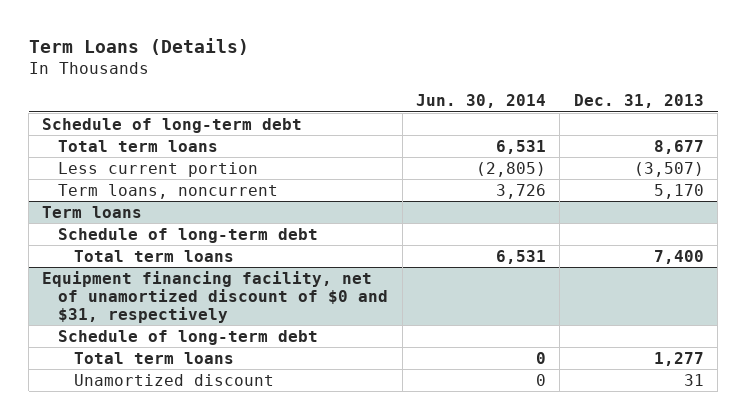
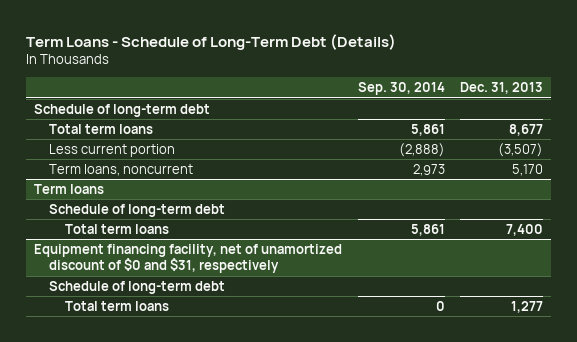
[28,37,249,55] Term Loans (Details) -> [26,33,397,50] Term Loans - Schedule of Long-Term Debt (Details)
[415,94,546,109] Jun. 30, 2014 -> none
none -> [357,82,445,96] Sep. 30, 2014
[73,373,274,386] Unamortized discount -> none

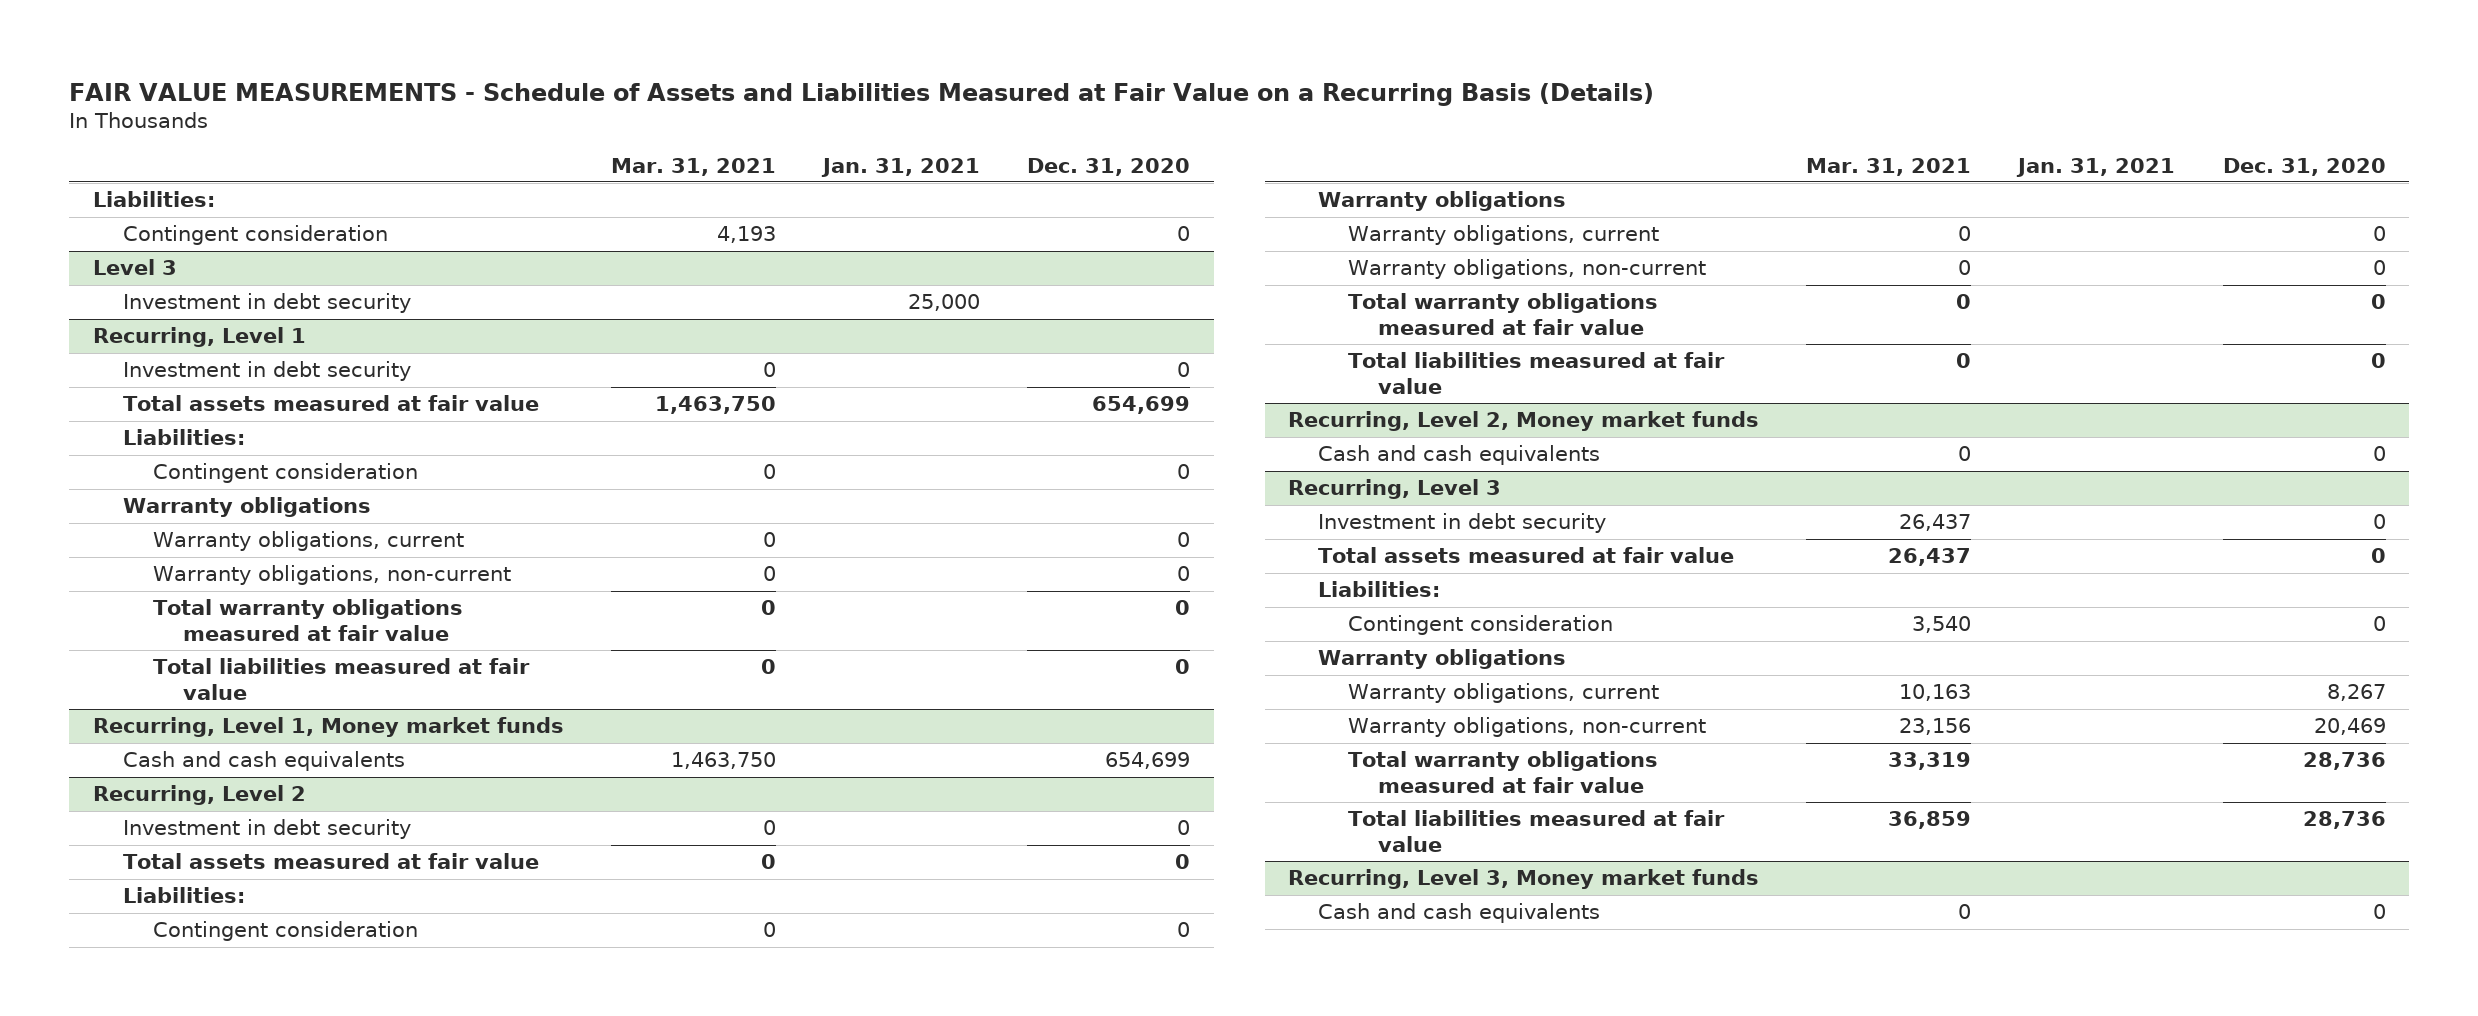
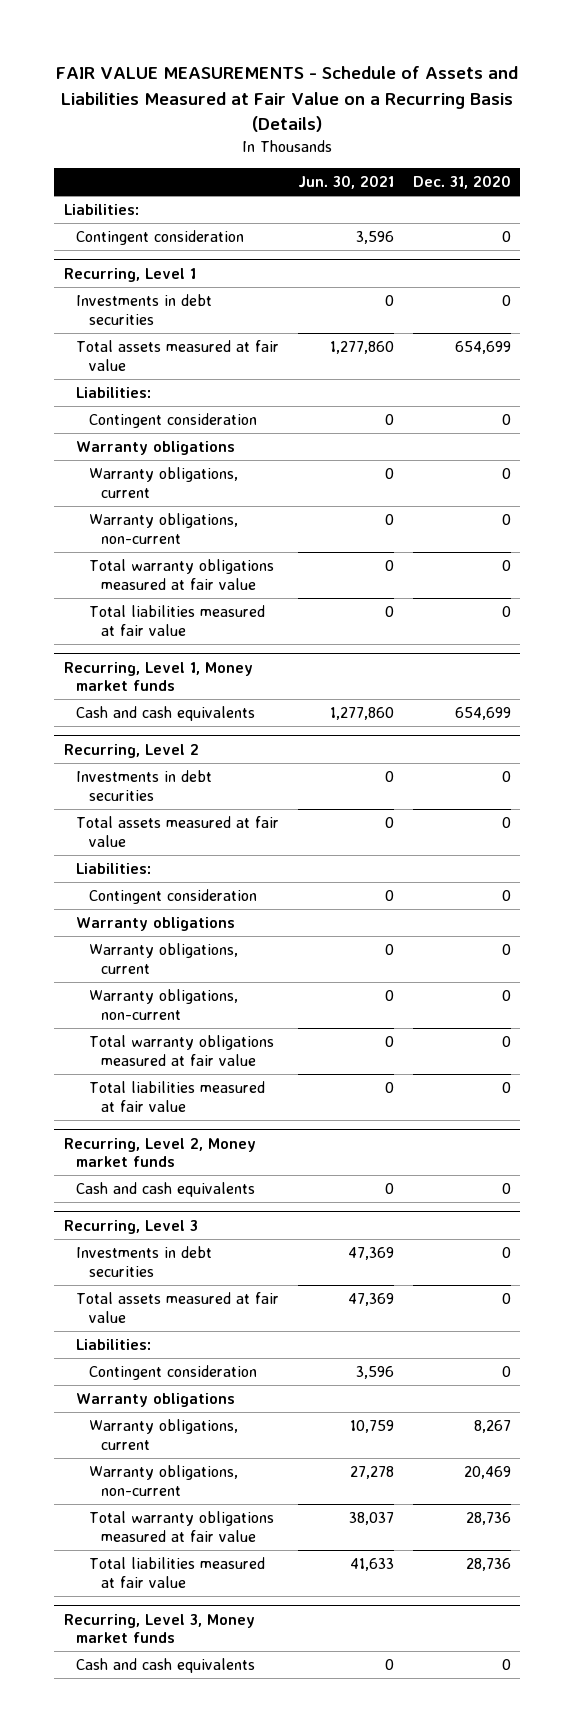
[610,157,776,176] Mar. 31, 2021 -> none
[820,157,980,177] Jan. 31, 2021 -> none
none -> [298,174,395,189] Jun. 30, 2021
[92,259,177,276] Level 3 -> none
[122,293,411,314] Investment in debt security -> none
[122,361,411,382] Investment in debt security -> [76,294,213,325] Investments in debt securities
[122,819,411,840] Investment in debt security -> [76,770,213,801] Investments in debt securities
[1318,513,1607,534] Investment in debt security -> [76,1246,213,1277] Investments in debt securities

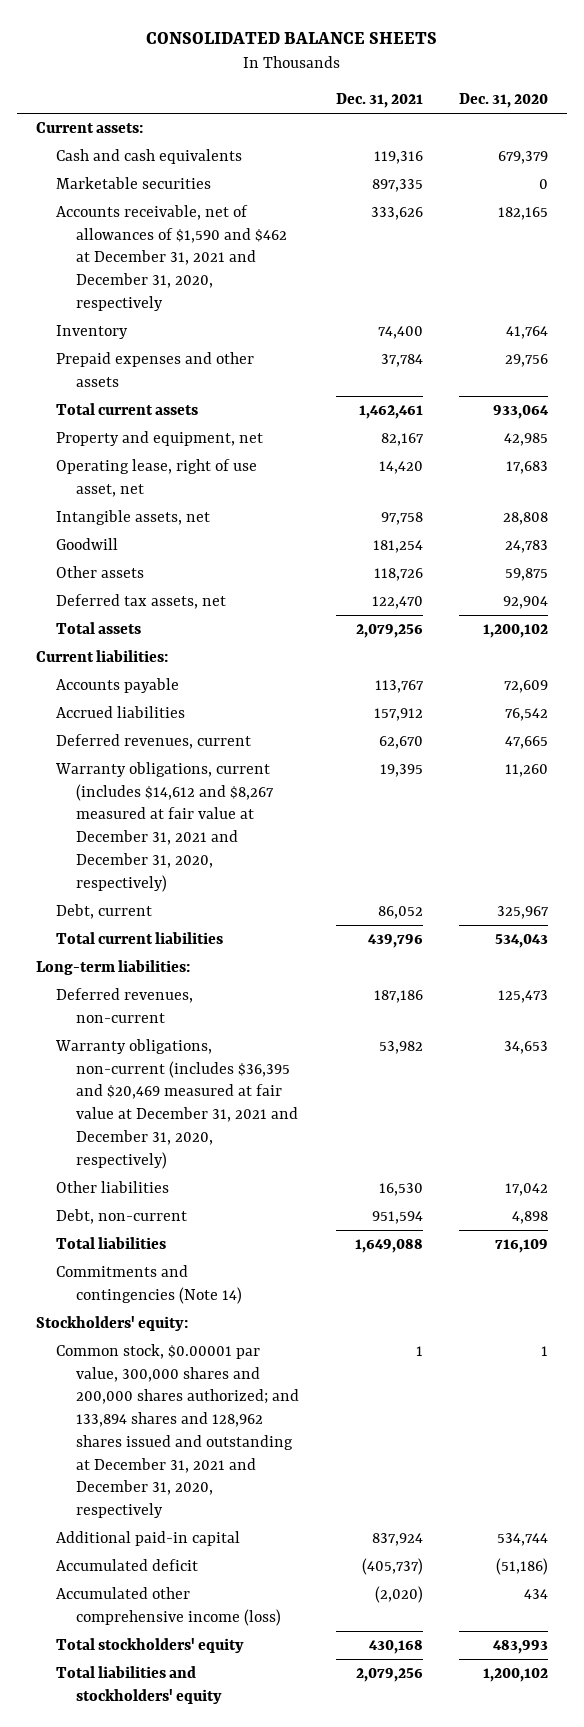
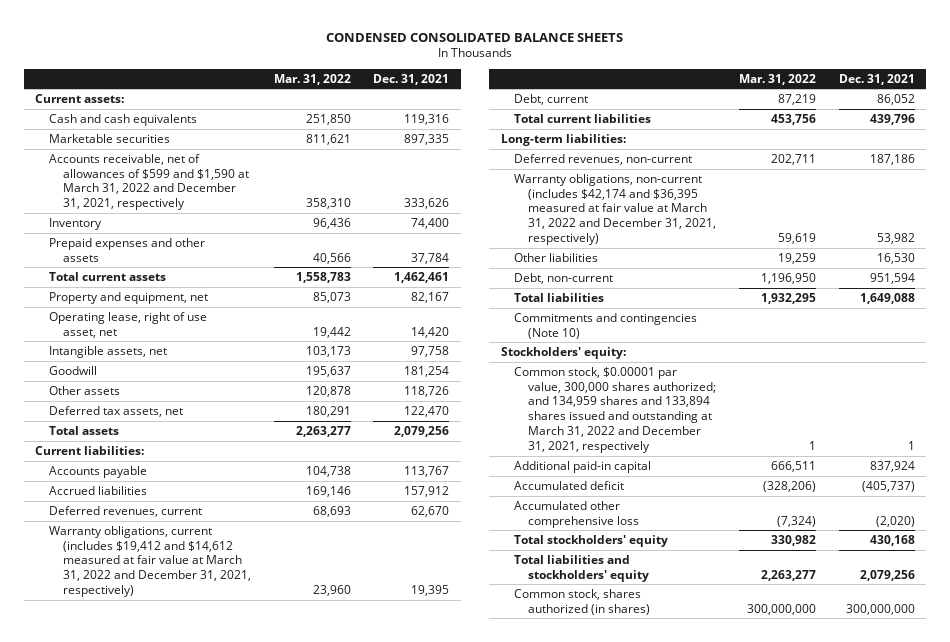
[145,32,437,45] CONSOLIDATED BALANCE SHEETS -> [325,32,623,42] CONDENSED CONSOLIDATED BALANCE SHEETS
[459,93,549,109] Dec. 31, 2020 -> none
none -> [273,73,351,85] Mar. 31, 2022
[55,205,288,311] Accounts receivable, net of allowances of $1,590 and $462 at December 31, 2021 and December 31, 2020, respectively -> [49,153,250,211] Accounts receivable, net of allowances of $599 and $1,590 at March 31, 2022 and December 31, 2021, respectively
[54,762,275,892] Warranty obligations, current (includes $14,612 and $8,267 measured at fair value at December 31, 2021 and December 31, 2020, respectively) -> [49,525,252,598] Warranty obligations, current (includes $19,412 and $14,612 measured at fair value at March 31, 2022 and December 31, 2021, respectively)
[54,1039,299,1169] Warranty obligations, non-current (includes $36,395 and $20,469 measured at fair value at December 31, 2021 and December 31, 2020, respectively) -> [514,173,717,246] Warranty obligations, non-current (includes $42,174 and $36,395 measured at fair value at March 31, 2022 and December 31, 2021, respectively)
[55,1265,243,1304] Commitments and contingencies (Note 14) -> [514,312,698,339] Commitments and contingencies (Note 10)
[55,1344,300,1519] Common stock, $0.00001 par value, 300,000 shares and 200,000 shares authorized; and 133,894 shares and 128,962 shares issued and outstanding at December 31, 2021 and December 31, 2020, respectively -> [514,366,717,453] Common stock, $0.00001 par value, 300,000 shares authorized; and 134,959 shares and 133,894 shares issued and outstanding at March 31, 2022 and December 31, 2021, respectively
[55,1587,282,1626] Accumulated other comprehensive income (loss) -> [514,500,640,528] Accumulated other comprehensive loss
none -> [514,588,651,615] Common stock, shares authorized (in shares)

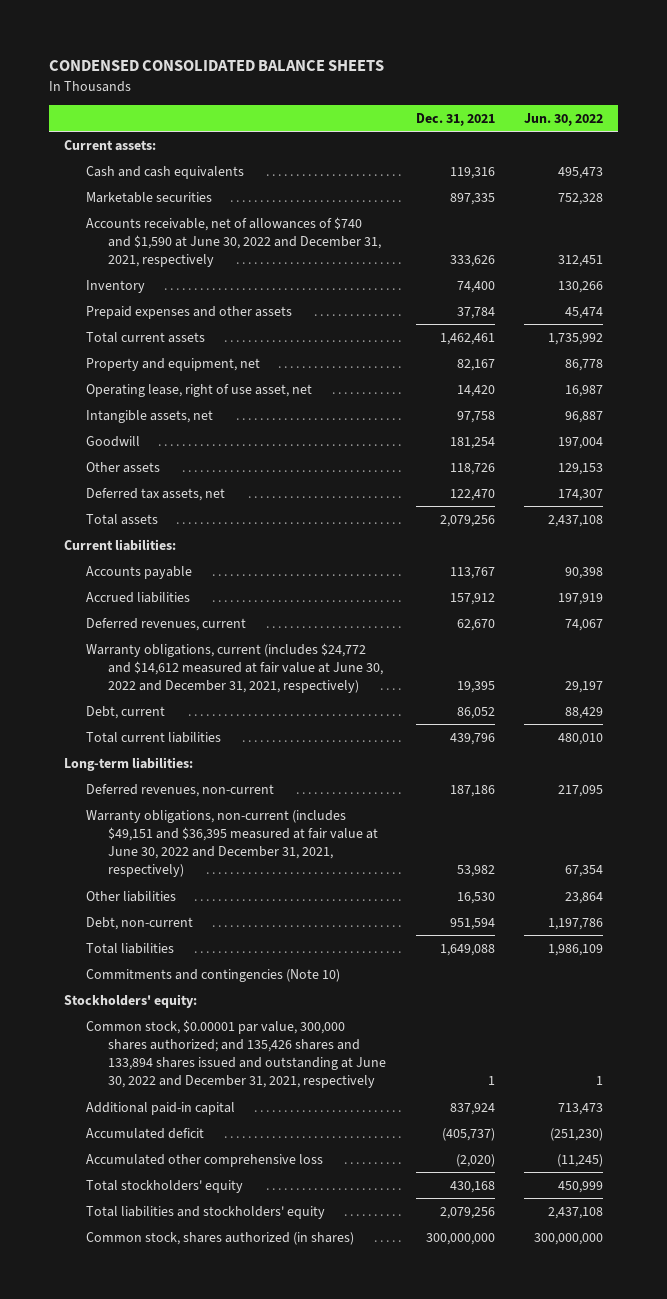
[273,73,351,85] Mar. 31, 2022 -> none
none -> [524,112,604,126] Jun. 30, 2022
[49,153,250,211] Accounts receivable, net of allowances of $599 and $1,590 at March 31, 2022 and December 31, 2021, respectively -> [86,216,382,268] Accounts receivable, net of allowances of $740 and $1,590 at June 30, 2022 and December 31, 2021, respectively
[49,525,252,598] Warranty obligations, current (includes $19,412 and $14,612 measured at fair value at March 31, 2022 and December 31, 2021, respectively) -> [86,642,384,694] Warranty obligations, current (includes $24,772 and $14,612 measured at fair value at June 30, 2022 and December 31, 2021, respectively)
[514,173,717,246] Warranty obligations, non-current (includes $42,174 and $36,395 measured at fair value at March 31, 2022 and December 31, 2021, respectively) -> [86,809,379,878] Warranty obligations, non-current (includes $49,151 and $36,395 measured at fair value at June 30, 2022 and December 31, 2021, respectively)
[514,366,717,453] Common stock, $0.00001 par value, 300,000 shares authorized; and 134,959 shares and 133,894 shares issued and outstanding at March 31, 2022 and December 31, 2021, respectively -> [86,1019,387,1089] Common stock, $0.00001 par value, 300,000 shares authorized; and 135,426 shares and 133,894 shares issued and outstanding at June 30, 2022 and December 31, 2021, respectively

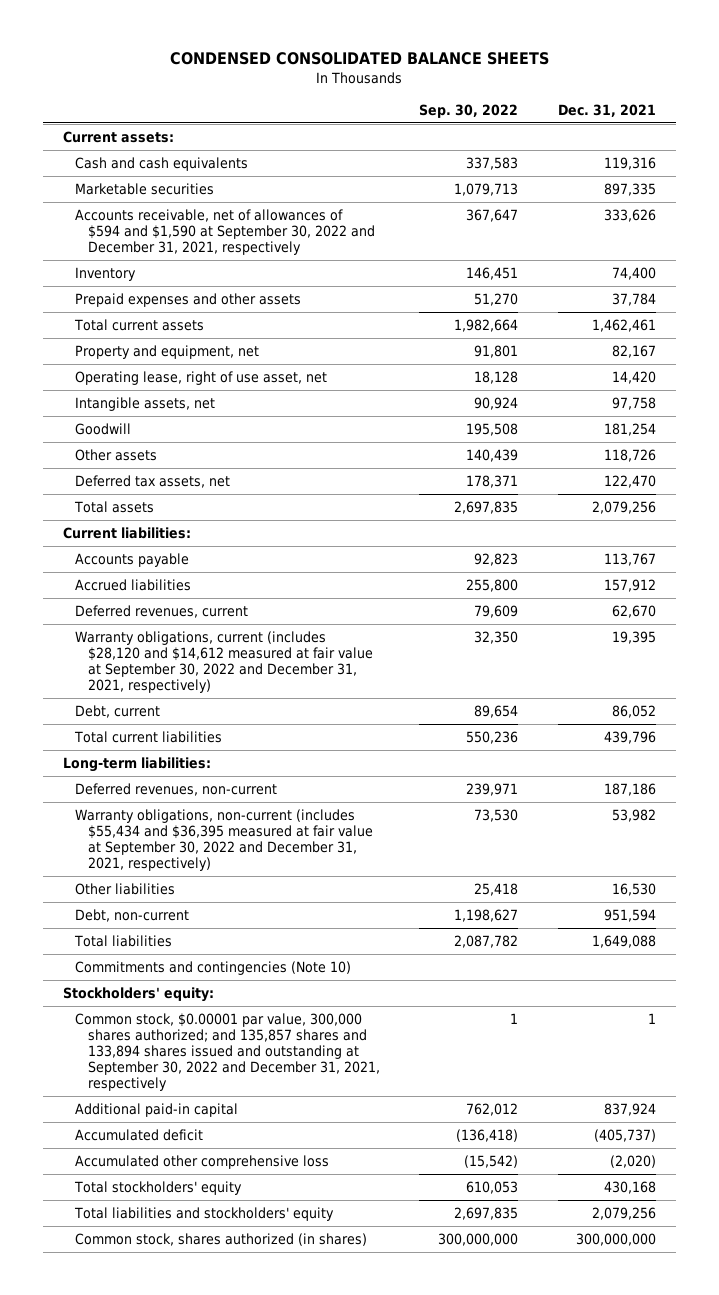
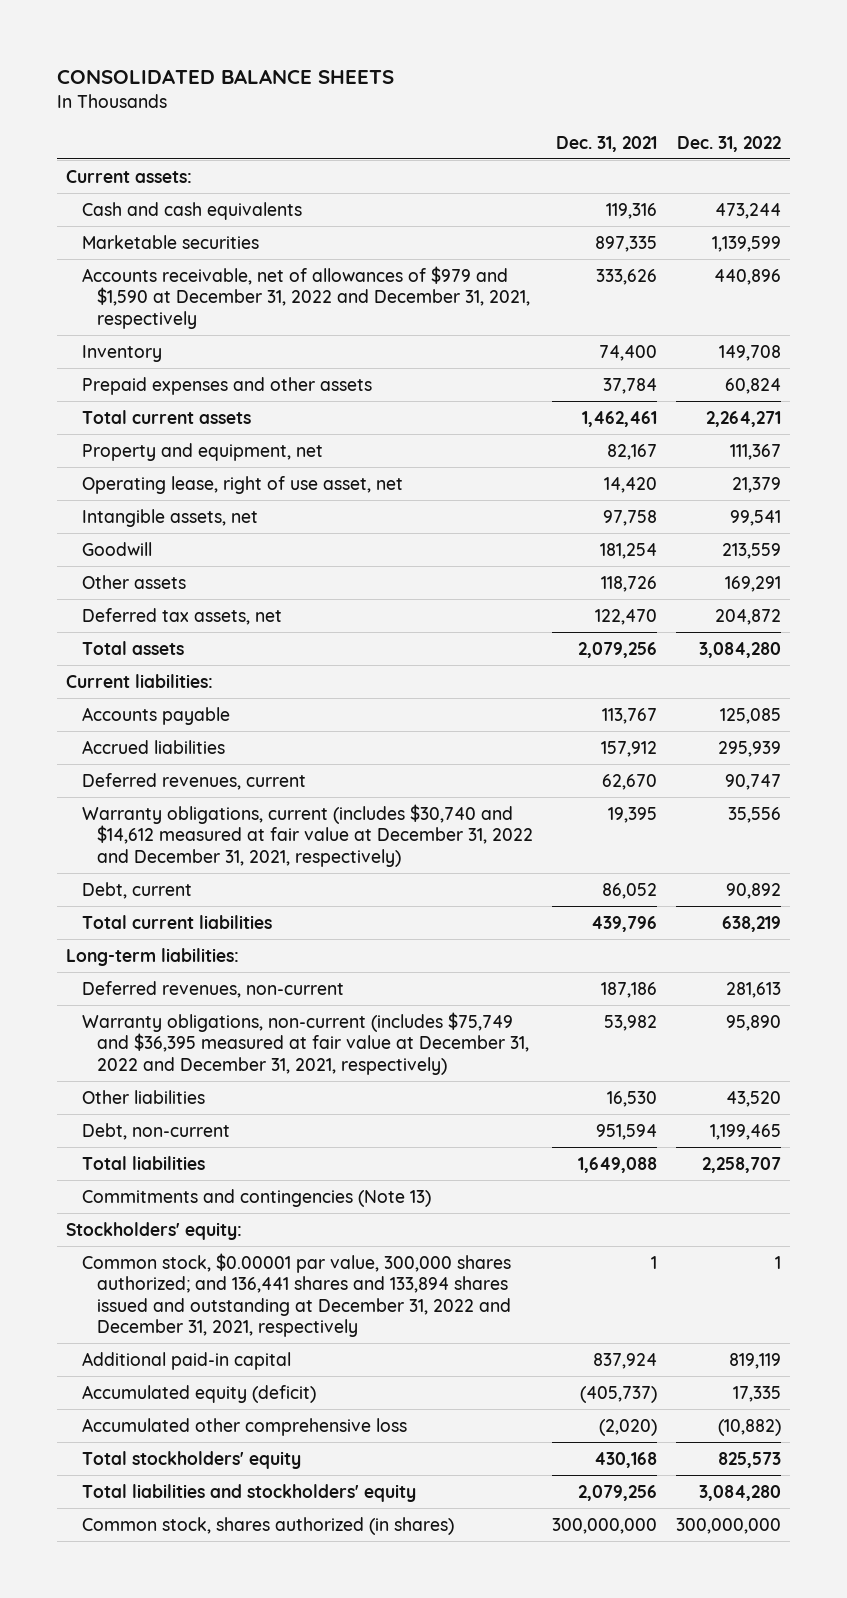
[170,52,550,66] CONDENSED CONSOLIDATED BALANCE SHEETS -> [56,69,394,85] CONSOLIDATED BALANCE SHEETS
[419,103,519,118] Sep. 30, 2022 -> none
none -> [676,135,781,152] Dec. 31, 2022
[75,209,375,255] Accounts receivable, net of allowances of $594 and $1,590 at September 30, 2022 and December 31, 2021, respectively -> [81,265,530,329] Accounts receivable, net of allowances of $979 and $1,590 at December 31, 2022 and December 31, 2021, respectively
[75,631,373,693] Warranty obligations, current (includes $28,120 and $14,612 measured at fair value at September 30, 2022 and December 31, 2021, respectively) -> [81,803,533,867] Warranty obligations, current (includes $30,740 and $14,612 measured at fair value at December 31, 2022 and December 31, 2021, respectively)
[75,809,373,871] Warranty obligations, non-current (includes $55,434 and $36,395 measured at fair value at September 30, 2022 and December 31, 2021, respectively) -> [81,1011,529,1075] Warranty obligations, non-current (includes $75,749 and $36,395 measured at fair value at December 31, 2022 and December 31, 2021, respectively)
[75,961,352,976] Commitments and contingencies (Note 10) -> [81,1188,431,1207] Commitments and contingencies (Note 13)
[75,1013,380,1091] Common stock, $0.00001 par value, 300,000 shares authorized; and 135,857 shares and 133,894 shares issued and outstanding at September 30, 2022 and December 31, 2021, respectively -> [81,1252,511,1337] Common stock, $0.00001 par value, 300,000 shares authorized; and 136,441 shares and 133,894 shares issued and outstanding at December 31, 2022 and December 31, 2021, respectively
[75,1129,204,1142] Accumulated deficit -> [81,1384,316,1403] Accumulated equity (deficit)

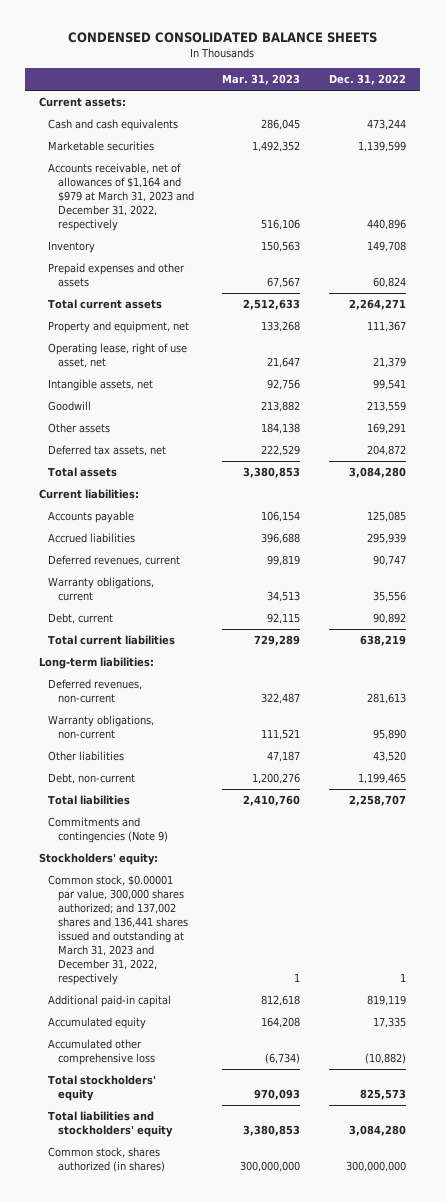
[56,69,394,85] CONSOLIDATED BALANCE SHEETS -> [68,32,378,44] CONDENSED CONSOLIDATED BALANCE SHEETS
[555,135,657,152] Dec. 31, 2021 -> none
none -> [222,74,301,86] Mar. 31, 2023
[81,265,530,329] Accounts receivable, net of allowances of $979 and $1,590 at December 31, 2022 and December 31, 2021, respectively -> [48,162,194,232] Accounts receivable, net of allowances of $1,164 and $979 at March 31, 2023 and December 31, 2022, respectively
[81,803,533,867] Warranty obligations, current (includes $30,740 and $14,612 measured at fair value at December 31, 2022 and December 31, 2021, respectively) -> [48,576,155,601] Warranty obligations, current
[81,1011,529,1075] Warranty obligations, non-current (includes $75,749 and $36,395 measured at fair value at December 31, 2022 and December 31, 2021, respectively) -> [48,714,155,739] Warranty obligations, non-current
[81,1188,431,1207] Commitments and contingencies (Note 13) -> [48,816,168,843] Commitments and contingencies (Note 9)
[81,1252,511,1337] Common stock, $0.00001 par value, 300,000 shares authorized; and 136,441 shares and 133,894 shares issued and outstanding at December 31, 2022 and December 31, 2021, respectively -> [48,874,188,986] Common stock, $0.00001 par value, 300,000 shares authorized; and 137,002 shares and 136,441 shares issued and outstanding at March 31, 2023 and December 31, 2022, respectively
[81,1384,316,1403] Accumulated equity (deficit) -> [48,1016,147,1029] Accumulated equity

